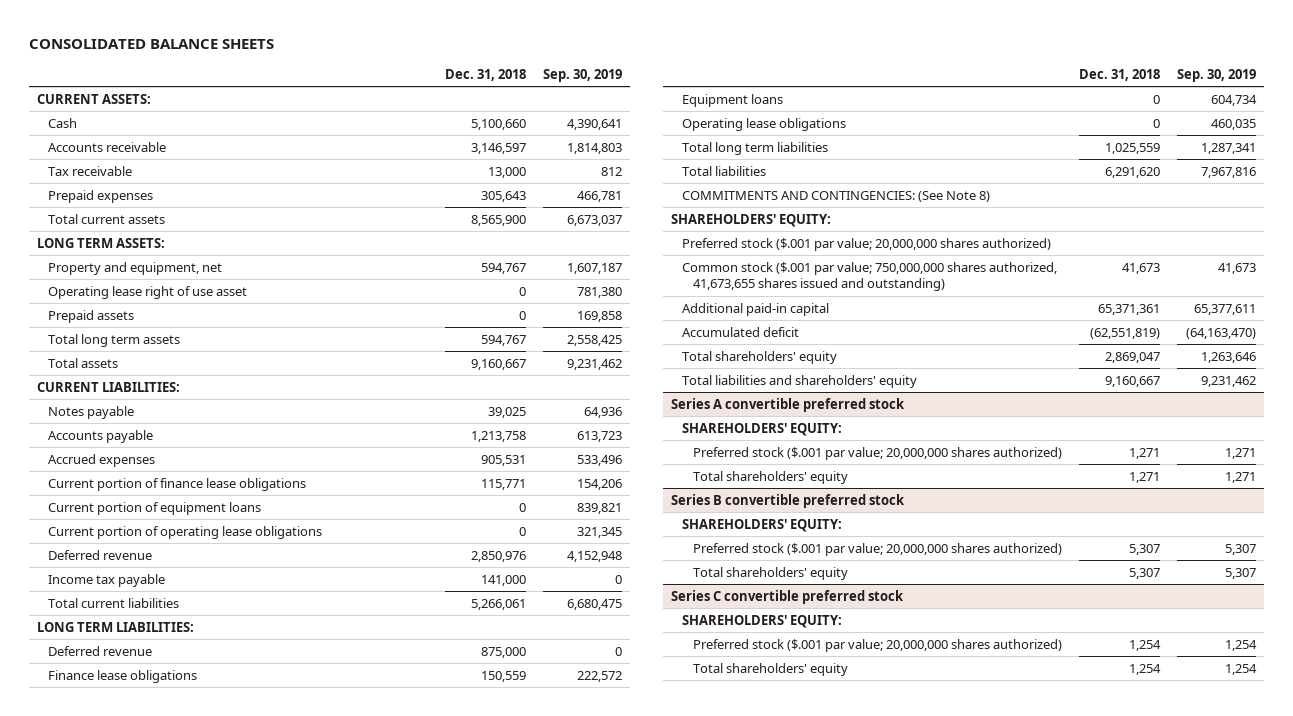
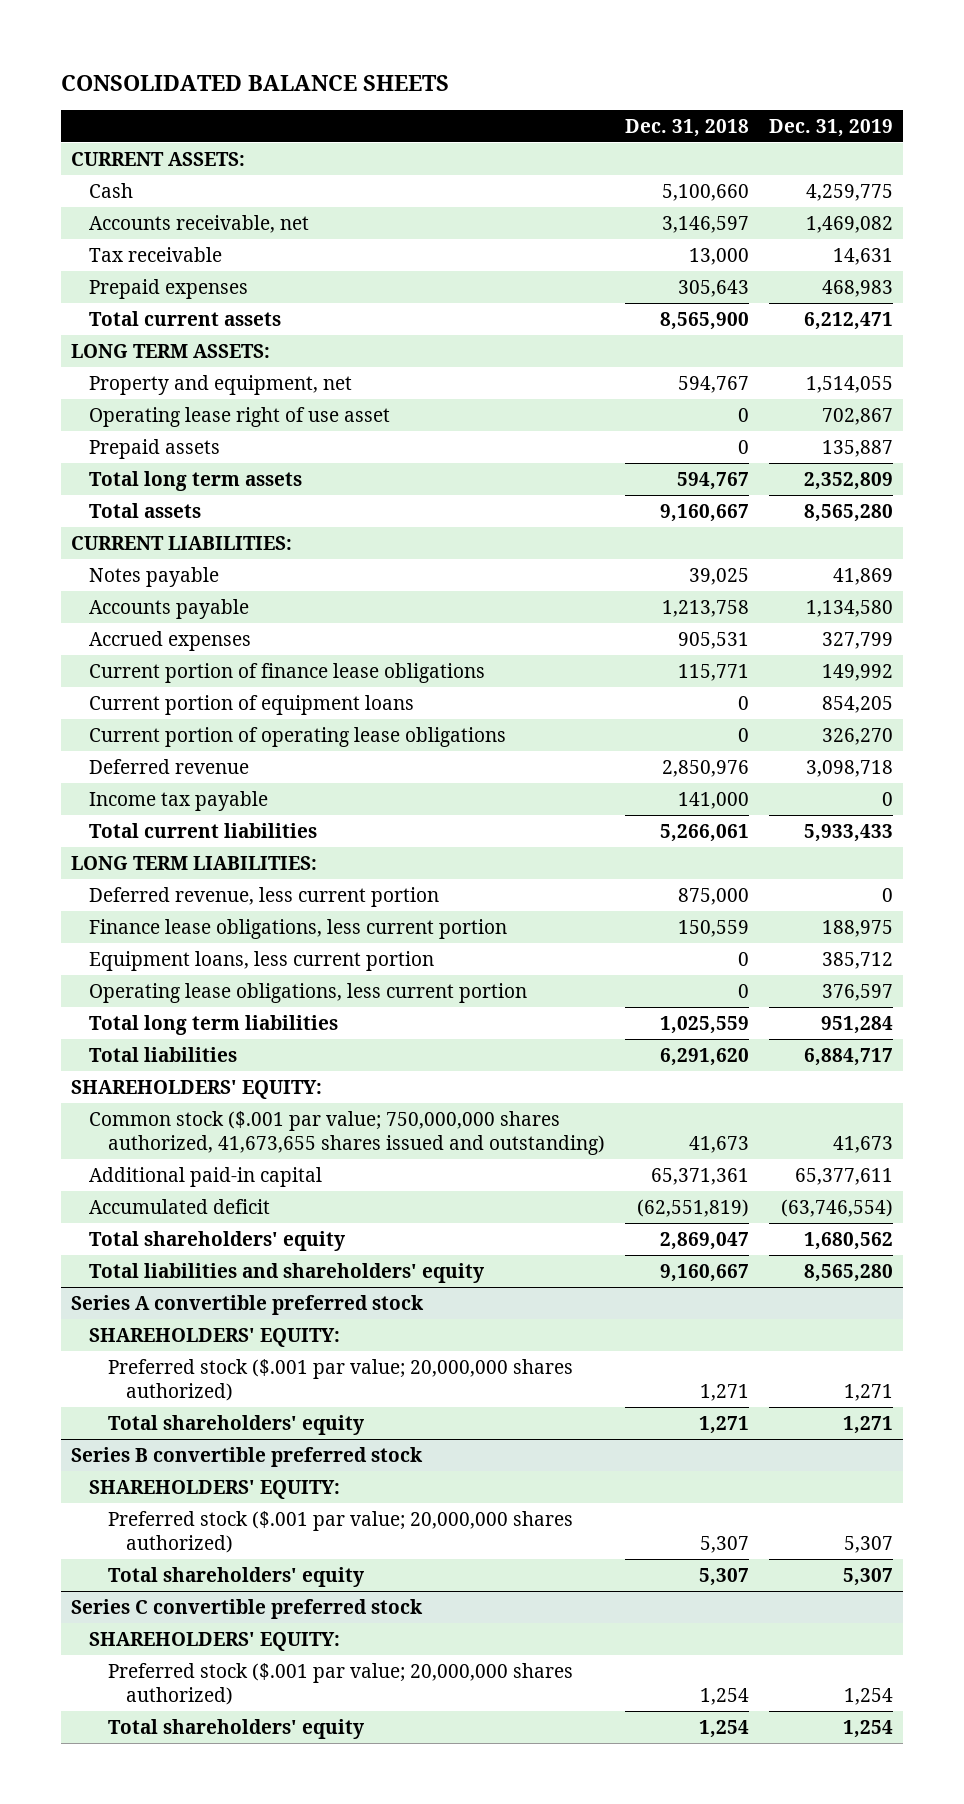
[542,68,622,82] Sep. 30, 2019 -> none
none -> [769,118,894,137] Dec. 31, 2019
[47,141,166,152] Accounts receivable -> [89,214,310,233] Accounts receivable, net
[47,645,152,656] Deferred revenue -> [89,886,440,907] Deferred revenue, less current portion
[47,669,197,683] Finance lease obligations -> [89,918,508,939] Finance lease obligations, less current portion
[682,93,784,107] Equipment loans -> [89,950,435,971] Equipment loans, less current portion
[682,117,847,131] Operating lease obligations -> [89,982,528,1003] Operating lease obligations, less current portion
[682,190,991,202] COMMITMENTS AND CONTINGENCIES: (See Note 8) -> none
[682,237,1052,251] Preferred stock ($.001 par value; 20,000,000 shares authorized) -> none

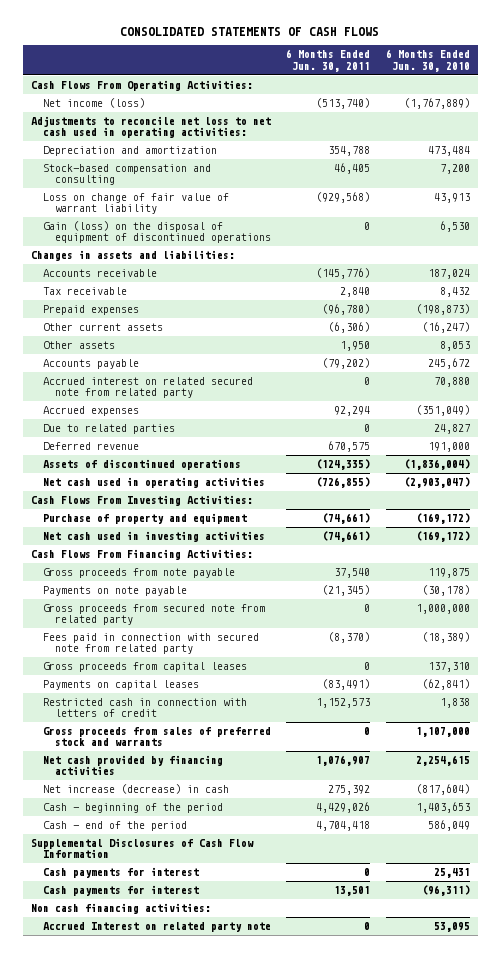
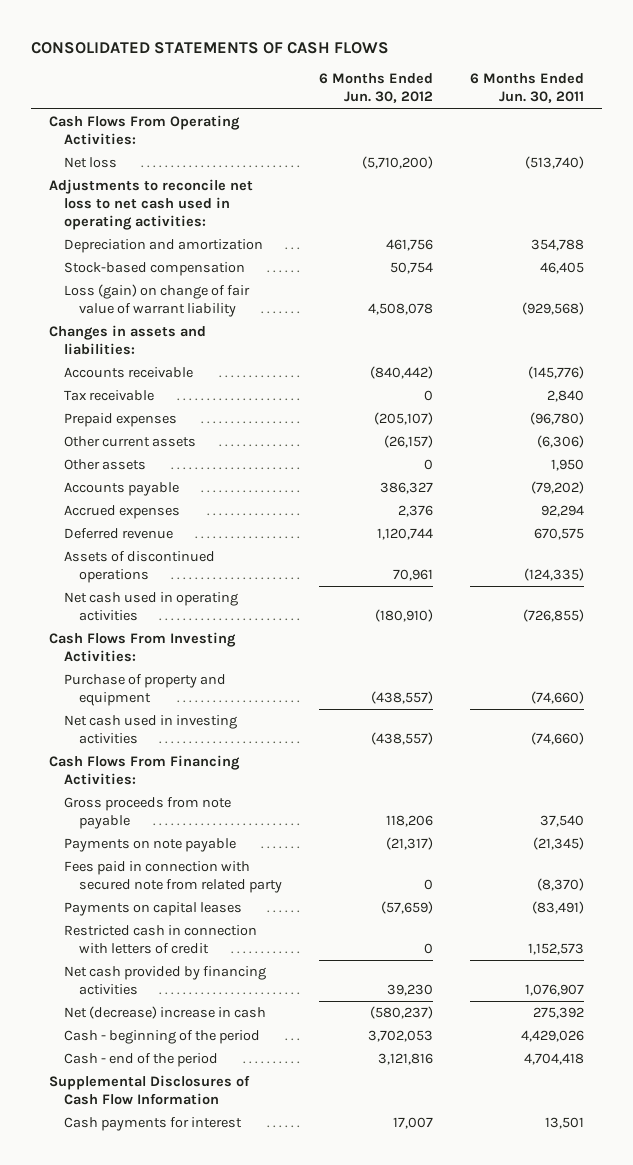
[386,49,471,72] 6 Months Ended Jun. 30, 2010 -> none
none -> [318,73,433,104] 6 Months Ended Jun. 30, 2012
[42,98,145,109] Net income (loss) -> [64,157,118,169] Net loss
[42,221,271,244] Gain (loss) on the disposal of equipment of discontinued operations -> none
[42,164,211,186] Stock-based compensation and consulting -> [64,262,246,277] Stock-based compensation
[42,193,229,215] Loss on change of fair value of warrant liability -> [64,284,251,318] Loss (gain) on change of fair value of warrant liability
[42,377,253,399] Accrued interest on related secured note from related party -> none
[42,424,175,435] Due to related parties -> none
[322,513,371,525] (74,661) -> [530,691,584,705] (74,660)
[322,531,371,543] (74,661) -> [530,732,584,746] (74,660)
[42,604,265,626] Gross proceeds from secured note from related party -> none
[42,662,247,673] Gross proceeds from capital leases -> none
[42,727,271,747] Gross proceeds from sales of preferred stock and warrants -> none
[42,784,229,795] Net increase (decrease) in cash -> [64,1006,267,1020] Net (decrease) increase in cash
[42,867,199,879] Cash payments for interest -> none
[30,903,211,915] Non cash financing activities: -> none
[42,922,271,933] Accrued Interest on related party note -> none

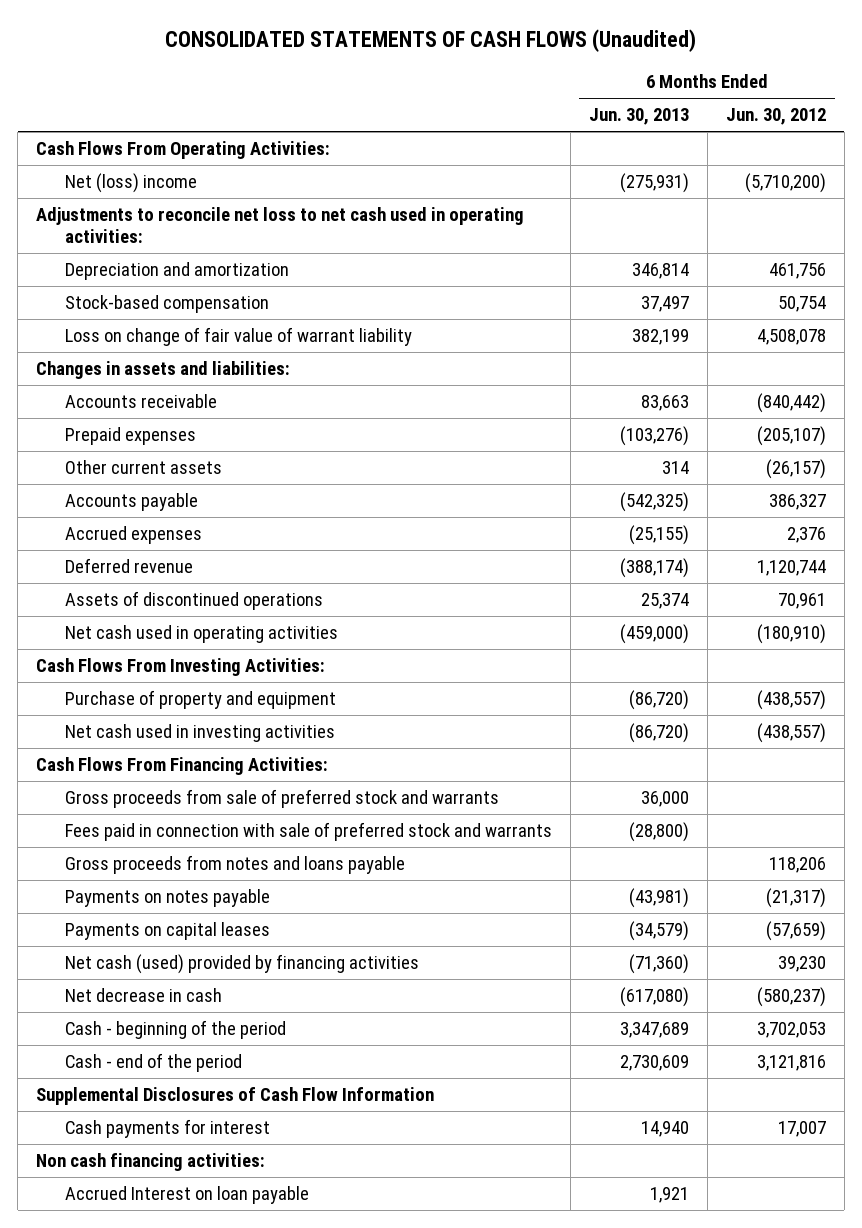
[30,41,389,54] CONSOLIDATED STATEMENTS OF CASH FLOWS -> [165,28,697,52] CONSOLIDATED STATEMENTS OF CASH FLOWS (Unaudited)
[469,73,584,104] 6 Months Ended Jun. 30, 2011 -> none
none -> [588,108,689,126] Jun. 30, 2013
[64,157,118,169] Net loss -> [64,173,197,194] Net (loss) income
[64,284,251,318] Loss (gain) on change of fair value of warrant liability -> [64,327,412,347] Loss on change of fair value of warrant liability
[64,390,155,402] Tax receivable -> none
[64,459,147,471] Other assets -> none
[64,861,282,894] Fees paid in connection with secured note from related party -> none
none -> [64,789,499,809] Gross proceeds from sale of preferred stock and warrants
none -> [64,822,552,842] Fees paid in connection with sale of preferred stock and warrants
[64,797,232,830] Gross proceeds from note payable -> [64,855,405,875] Gross proceeds from notes and loans payable
[64,838,237,853] Payments on note payable -> [64,889,270,908] Payments on notes payable
[64,925,258,955] Restricted cash in connection with letters of credit -> none
[64,966,267,996] Net cash provided by financing activities -> [64,954,419,975] Net cash (used) provided by financing activities
[64,1006,267,1020] Net (decrease) increase in cash -> [64,988,222,1003] Net decrease in cash
none -> [36,1153,266,1172] Non cash financing activities:
none -> [64,1186,309,1205] Accrued Interest on loan payable

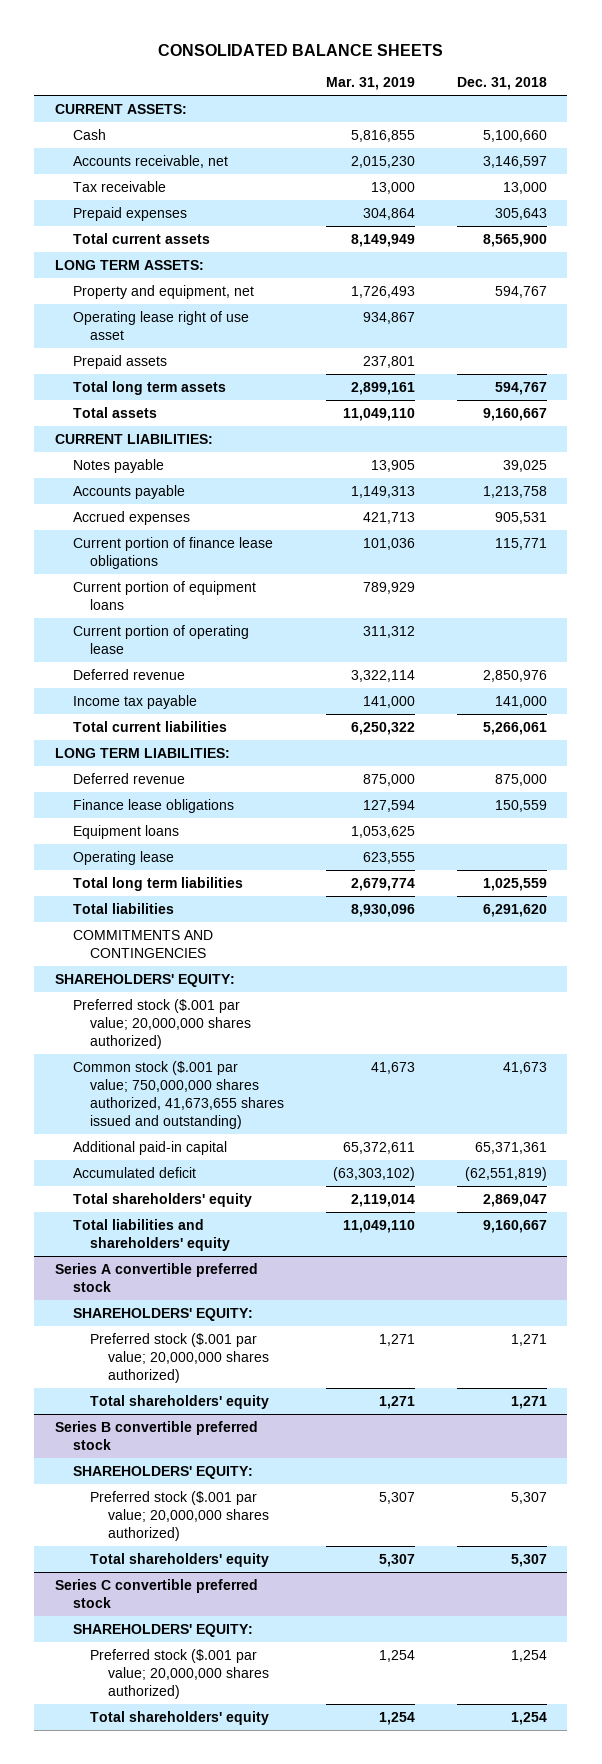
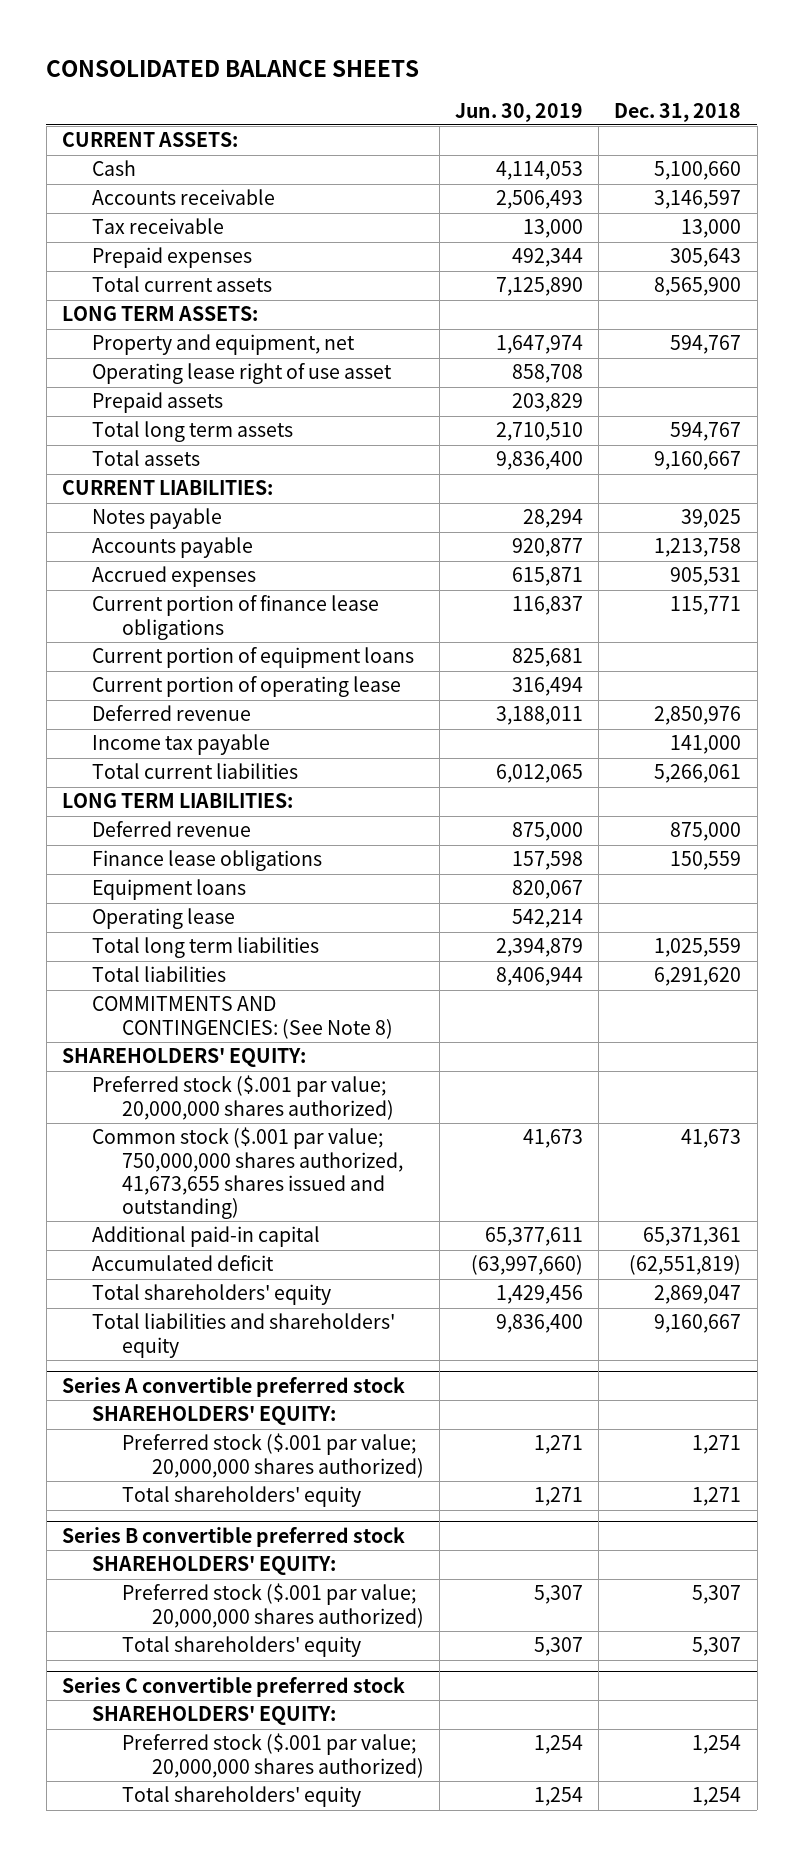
[325,77,415,91] Mar. 31, 2019 -> none
none -> [454,102,583,122] Jun. 30, 2019
[72,154,228,168] Accounts receivable, net -> [91,189,275,206] Accounts receivable
[72,929,213,958] COMMITMENTS AND CONTINGENCIES -> [91,996,393,1039] COMMITMENTS AND CONTINGENCIES: (See Note 8)

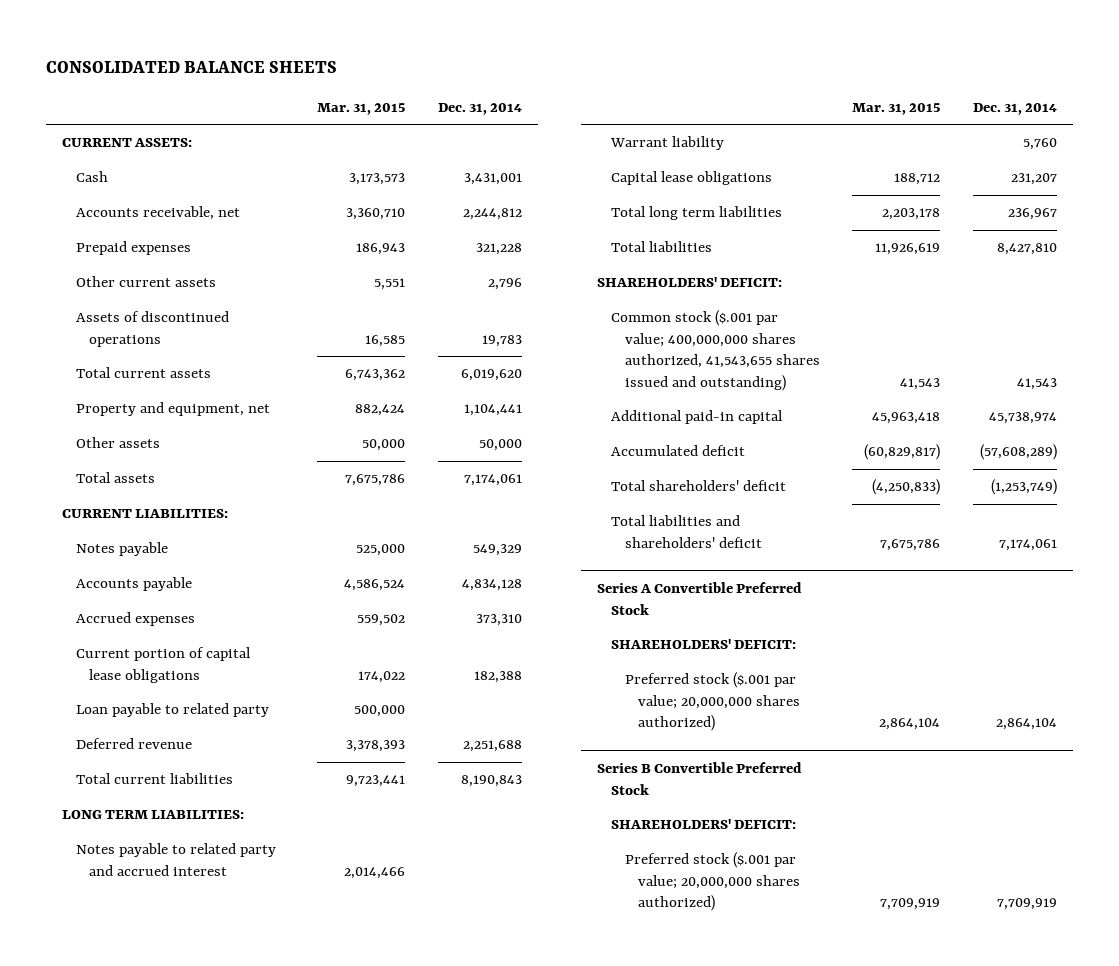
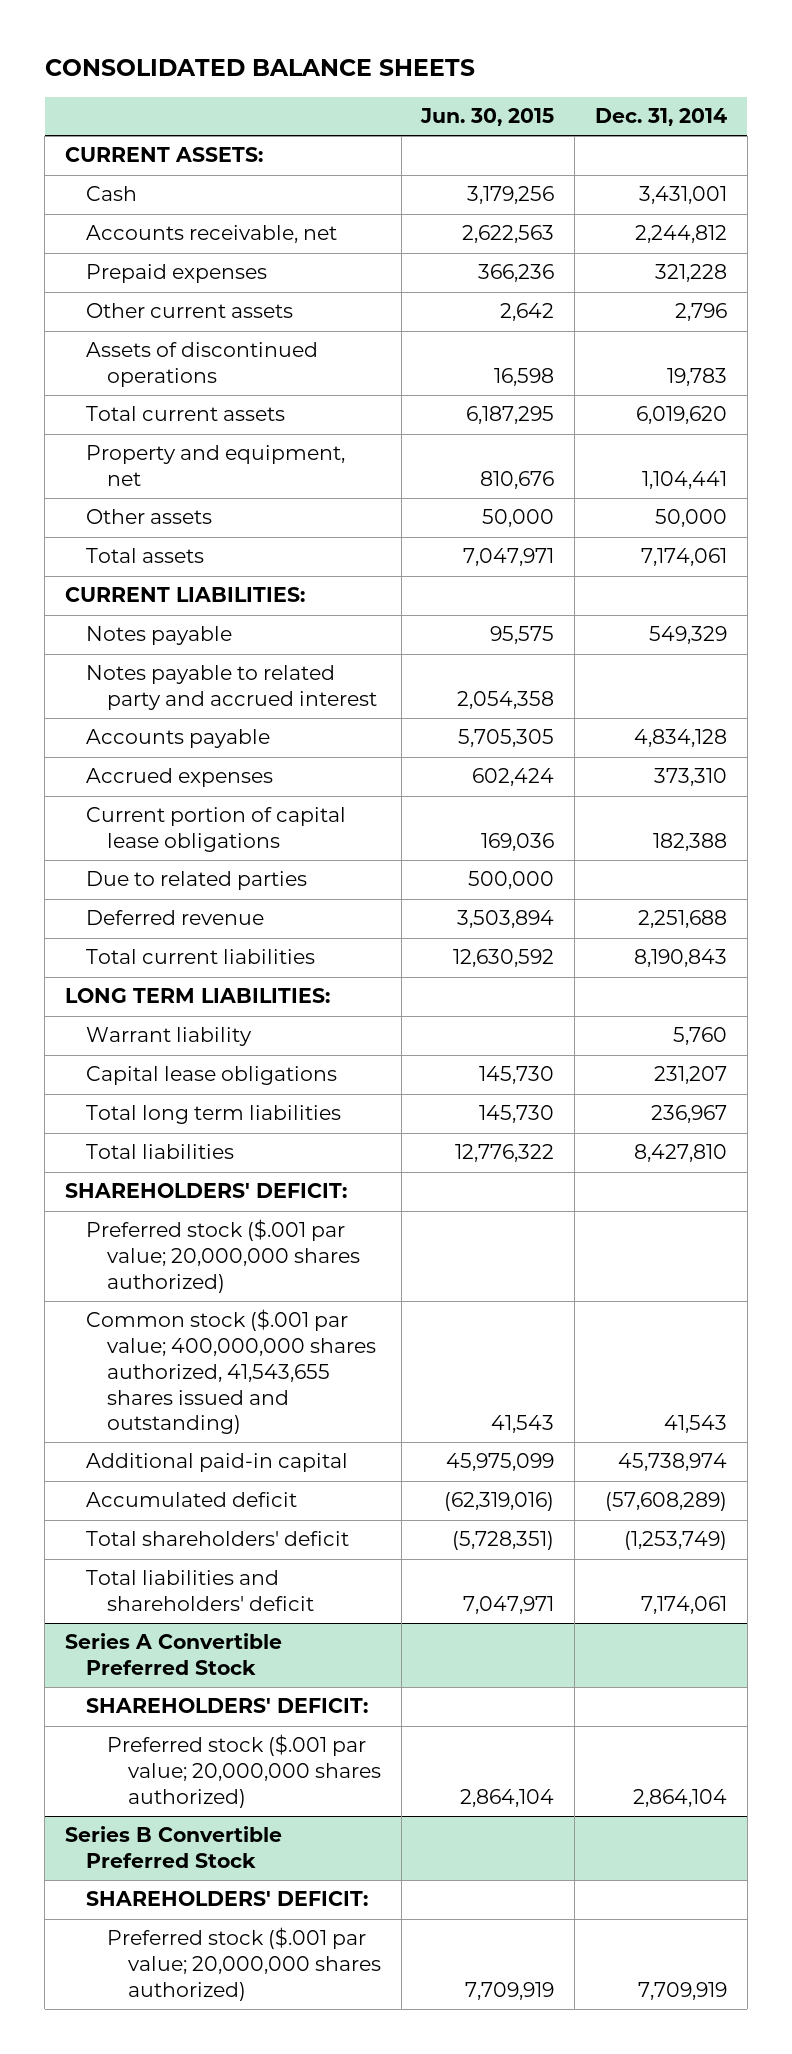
[317,103,406,116] Mar. 31, 2015 -> none
none -> [420,107,555,126] Jun. 30, 2015
[75,843,276,876] Notes payable to related party and accrued interest -> [85,665,377,711] Notes payable to related party and accrued interest
[75,703,269,718] Loan payable to related party -> [85,871,307,891] Due to related parties
none -> [85,1219,360,1293] Preferred stock ($.001 par value; 20,000,000 shares authorized)

